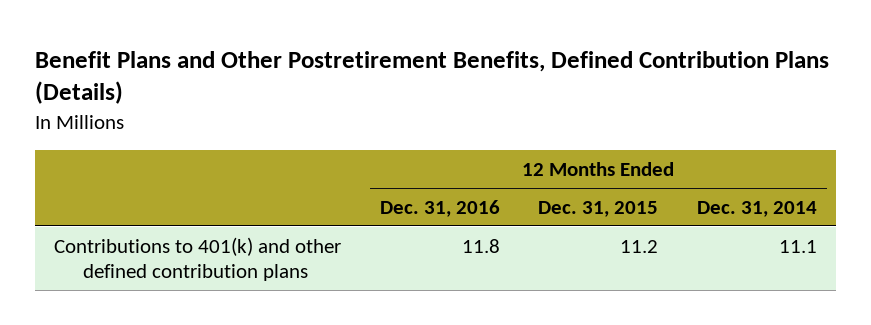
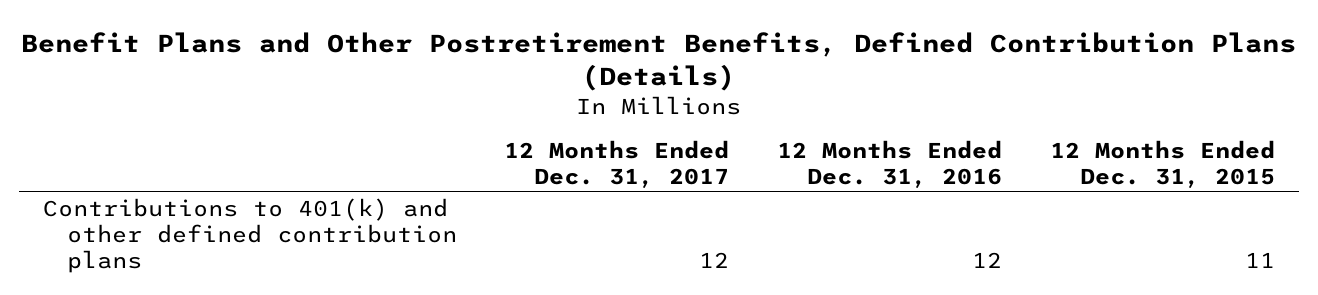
[696,200,817,217] Dec. 31, 2014 -> none
none -> [504,139,730,188] 12 Months Ended Dec. 31, 2017
[461,238,500,253] 11.8 -> [972,251,1003,268] 12
[620,239,659,253] 11.2 -> [1245,251,1276,268] 11

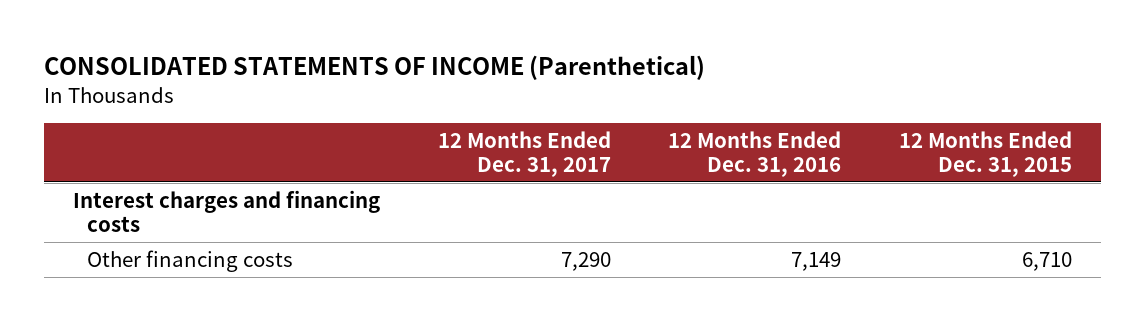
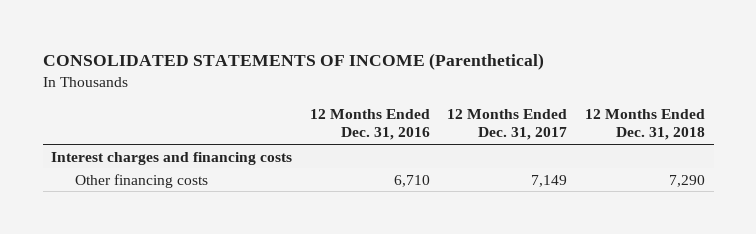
[899,130,1073,177] 12 Months Ended Dec. 31, 2015 -> none
none -> [584,108,705,141] 12 Months Ended Dec. 31, 2018
[560,251,611,271] 7,290 -> [531,174,568,187] 7,149
[791,251,842,271] 7,149 -> [393,174,430,187] 6,710

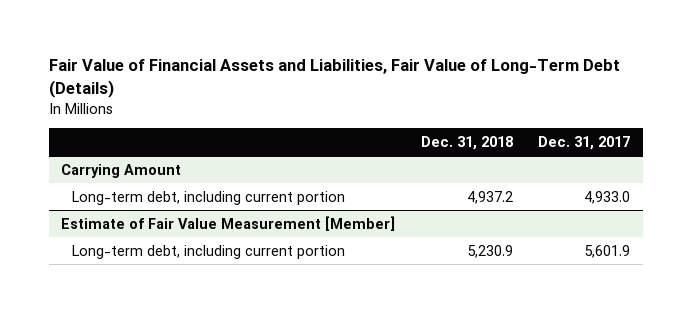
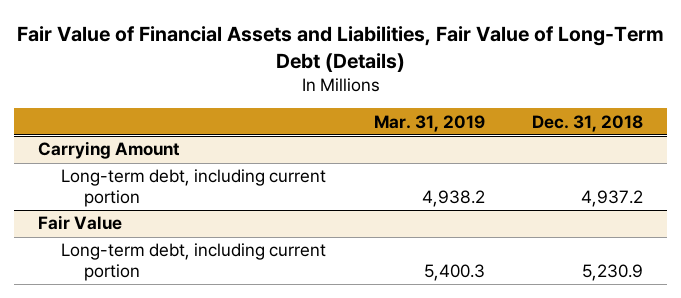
[537,135,630,150] Dec. 31, 2017 -> none
none -> [373,114,485,132] Mar. 31, 2019
[61,215,396,231] Estimate of Fair Value Measurement [Member] -> [37,215,122,231] Fair Value

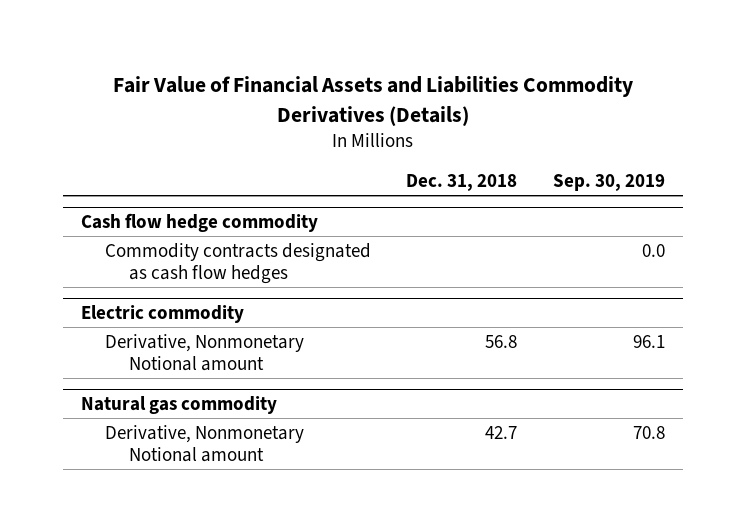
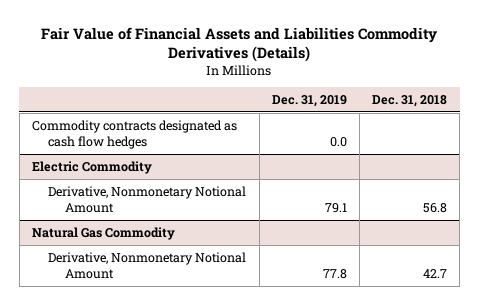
[552,173,665,191] Sep. 30, 2019 -> none
none -> [271,94,347,107] Dec. 31, 2019
[80,212,318,232] Cash flow hedge commodity -> none
[80,304,244,323] Electric commodity -> [31,160,152,174] Electric Commodity
[104,333,304,372] Derivative, Nonmonetary Notional amount -> [48,185,247,213] Derivative, Nonmonetary Notional Amount
[80,395,277,414] Natural gas commodity -> [31,226,175,240] Natural Gas Commodity
[104,424,304,463] Derivative, Nonmonetary Notional amount -> [48,251,247,279] Derivative, Nonmonetary Notional Amount

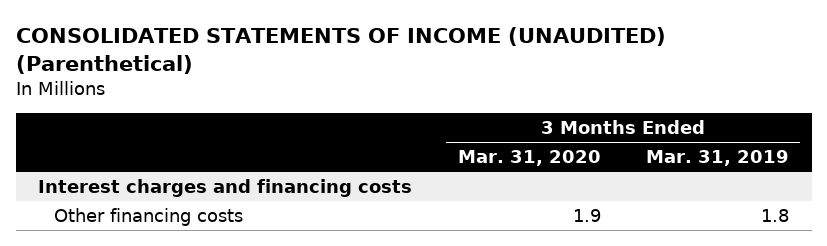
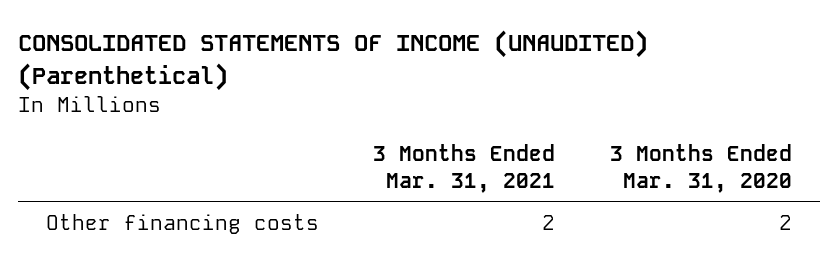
[646,150,790,167] Mar. 31, 2019 -> none
none -> [373,144,556,193] 3 Months Ended Mar. 31, 2021
[38,179,413,198] Interest charges and financing costs -> none
[572,209,601,223] 1.9 -> [779,215,793,231] 2

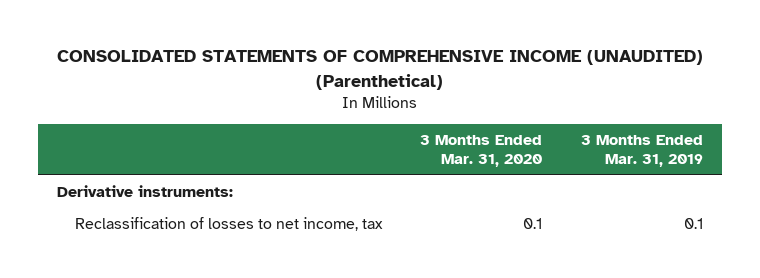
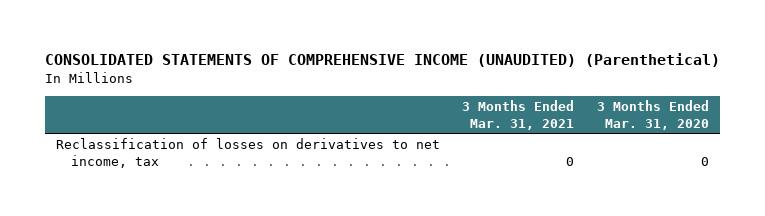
[581,135,704,168] 3 Months Ended Mar. 31, 2019 -> none
none -> [462,100,575,131] 3 Months Ended Mar. 31, 2021
[57,185,234,198] Derivative instruments: -> none
[74,217,383,232] Reclassification of losses to net income, tax -> [55,137,440,169] Reclassification of losses on derivatives to net income, tax
[523,218,543,230] 0.1 -> [700,157,709,167] 0

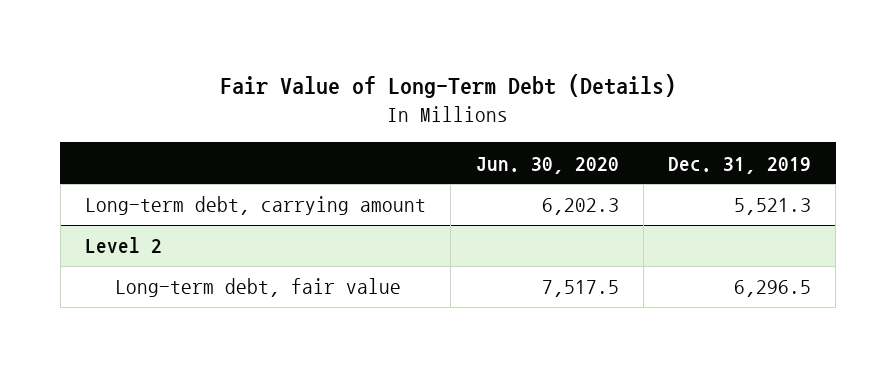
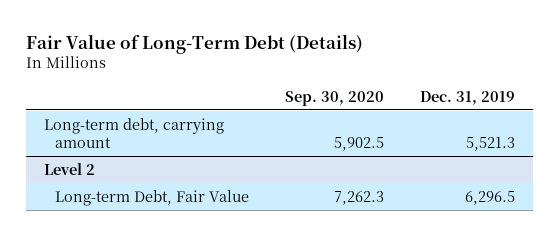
[475,156,619,174] Jun. 30, 2020 -> none
none -> [284,90,384,106] Sep. 30, 2020
[114,278,401,298] Long-term debt, fair value -> [54,189,249,206] Long-term Debt, Fair Value

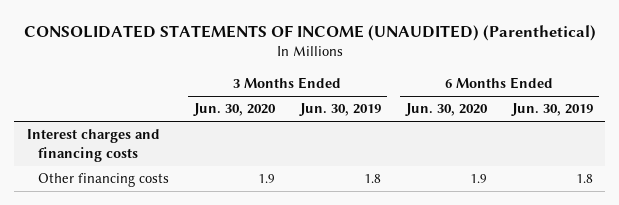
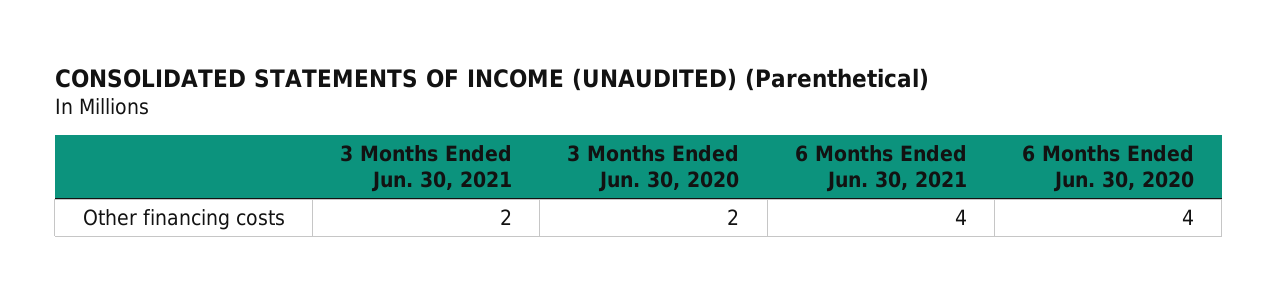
[298,103,381,117] Jun. 30, 2019 -> none
[510,103,593,117] Jun. 30, 2019 -> none
none -> [340,145,513,193] 3 Months Ended Jun. 30, 2021
none -> [794,145,967,193] 6 Months Ended Jun. 30, 2021
[26,129,160,162] Interest charges and financing costs -> none
[258,174,276,184] 1.9 -> [727,209,740,226] 2
[469,174,487,184] 1.9 -> [1182,209,1195,226] 4

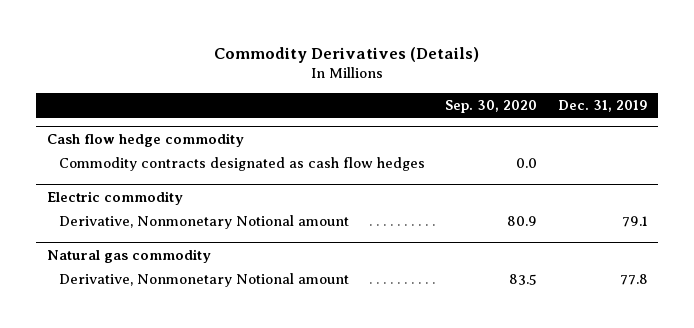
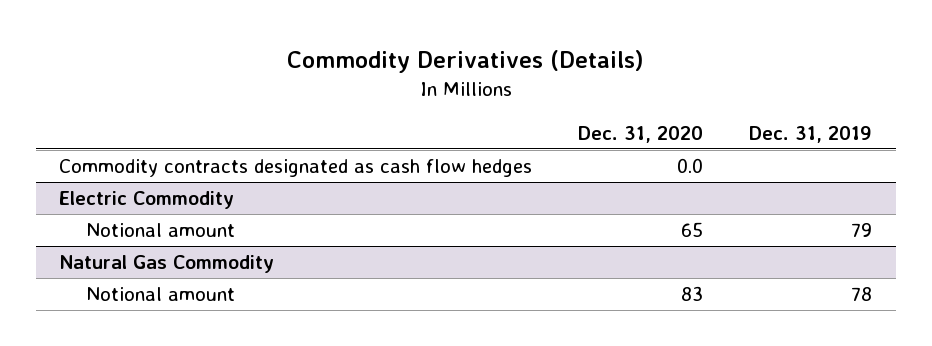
[445,100,538,114] Sep. 30, 2020 -> none
none -> [578,125,704,143] Dec. 31, 2020
[46,133,244,148] Cash flow hedge commodity -> none
[46,191,183,206] Electric commodity -> [59,190,235,209] Electric Commodity
[58,215,349,230] Derivative, Nonmonetary Notional amount -> [85,222,235,237] Notional amount
[621,216,648,228] 79.1 -> [851,222,873,237] 79
[46,249,211,264] Natural gas commodity -> [59,254,275,273] Natural Gas Commodity
[58,273,349,288] Derivative, Nonmonetary Notional amount -> [85,286,235,301] Notional amount
[619,274,648,286] 77.8 -> [851,286,873,301] 78

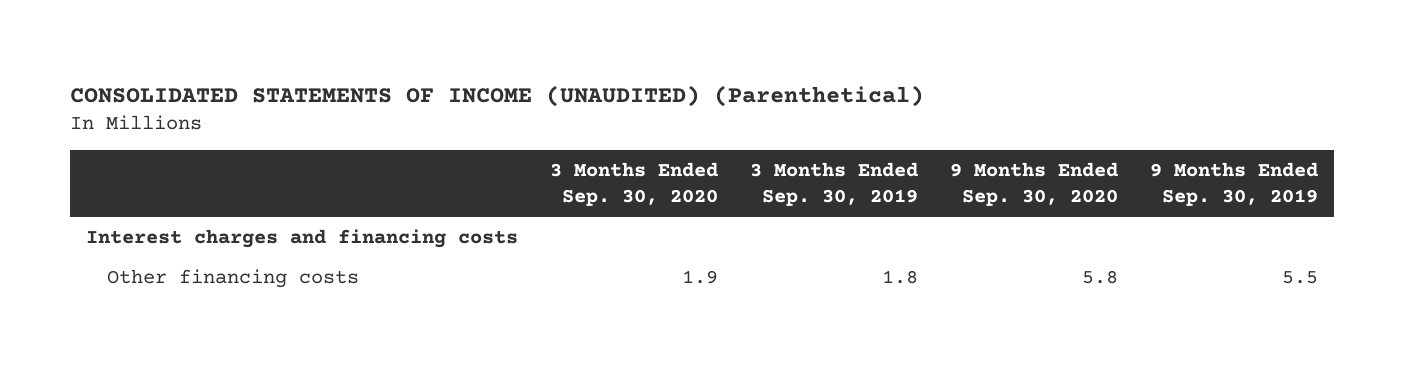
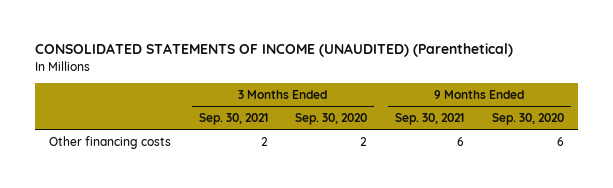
[749,162,918,207] 3 Months Ended Sep. 30, 2019 -> none
[1149,162,1318,207] 9 Months Ended Sep. 30, 2019 -> none
none -> [198,113,268,126] Sep. 30, 2021
none -> [395,113,465,126] Sep. 30, 2021
[85,229,518,249] Interest charges and financing costs -> none
[681,270,718,285] 1.9 -> [360,136,368,146] 2
[1081,270,1118,285] 5.8 -> [556,136,564,146] 6

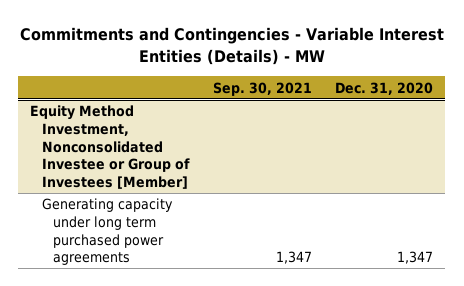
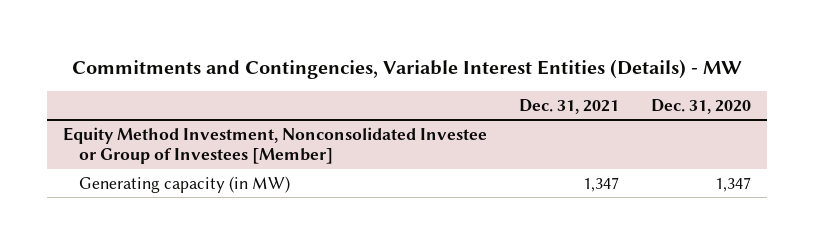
[19,27,444,66] Commitments and Contingencies - Variable Interest Entities (Details) - MW -> [72,58,743,79] Commitments and Contingencies, Variable Interest Entities (Details) - MW
[212,81,312,96] Sep. 30, 2021 -> none
none -> [519,99,620,115] Dec. 31, 2021
[41,198,173,266] Generating capacity under long term purchased power agreements -> [78,175,290,193] Generating capacity (in MW)

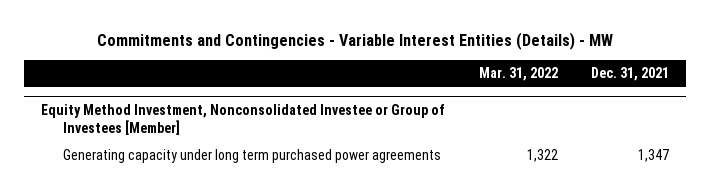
[72,58,743,79] Commitments and Contingencies, Variable Interest Entities (Details) - MW -> [97,31,614,50] Commitments and Contingencies - Variable Interest Entities (Details) - MW
[651,99,752,115] Dec. 31, 2020 -> none
none -> [478,67,558,82] Mar. 31, 2022
[78,175,290,193] Generating capacity (in MW) -> [63,149,442,164] Generating capacity under long term purchased power agreements

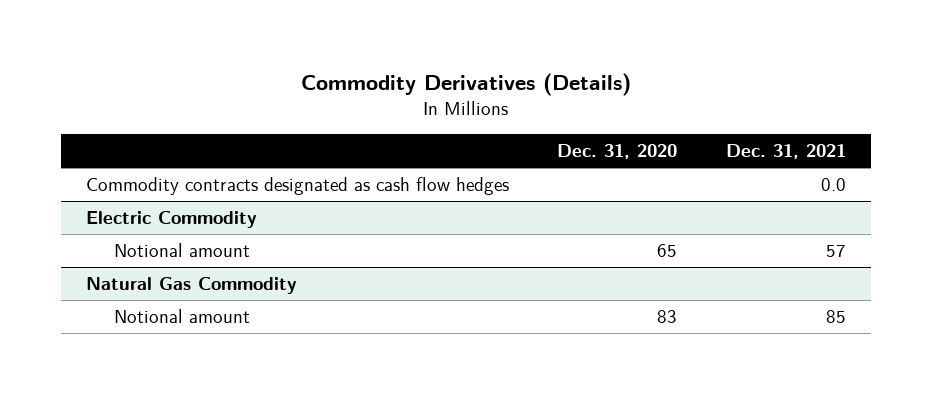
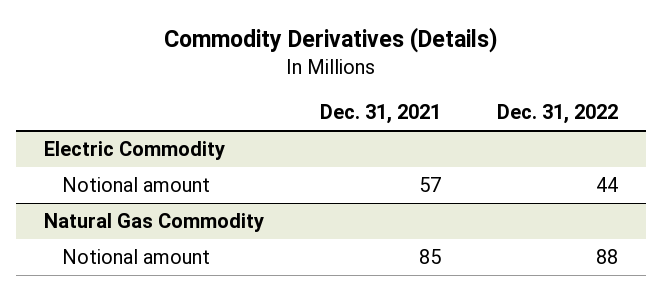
[557,144,678,160] Dec. 31, 2020 -> none
none -> [496,104,618,125] Dec. 31, 2022
[85,177,509,196] Commodity contracts designated as cash flow hedges -> none

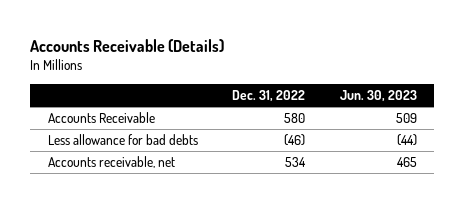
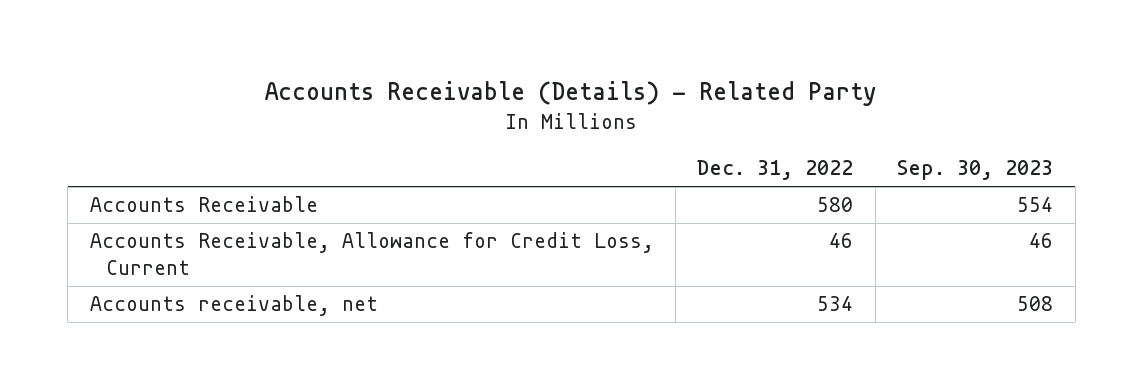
[30,38,225,52] Accounts Receivable (Details) -> [265,81,877,107] Accounts Receivable (Details) - Related Party
[339,90,417,103] Jun. 30, 2023 -> none
none -> [897,160,1054,181] Sep. 30, 2023
[47,134,198,146] Less allowance for bad debts -> [89,232,654,276] Accounts Receivable, Allowance for Credit Loss, Current
[284,134,306,147] (46) -> [829,233,854,249] 46

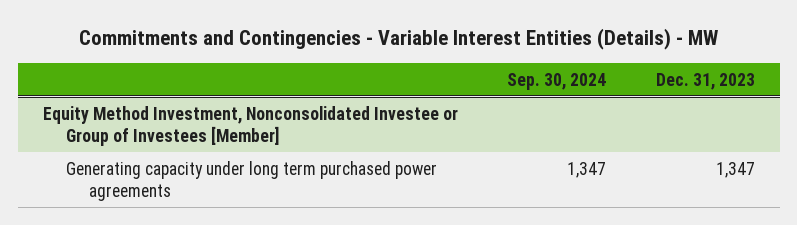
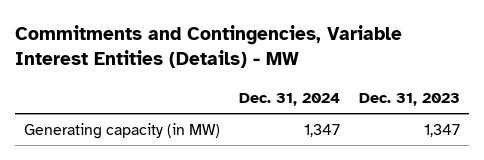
[78,28,718,51] Commitments and Contingencies - Variable Interest Entities (Details) - MW -> [15,25,403,69] Commitments and Contingencies, Variable Interest Entities (Details) - MW
[507,72,607,90] Sep. 30, 2024 -> none
none -> [239,92,341,106] Dec. 31, 2024
[42,105,458,146] Equity Method Investment, Nonconsolidated Investee or Group of Investees [Member] -> none
[65,160,437,201] Generating capacity under long term purchased power agreements -> [24,123,221,140] Generating capacity (in MW)

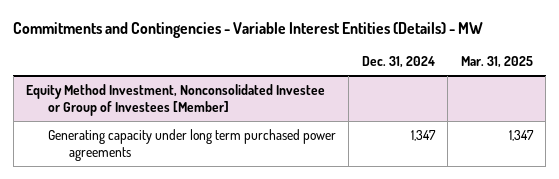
[15,25,403,69] Commitments and Contingencies, Variable Interest Entities (Details) - MW -> [13,22,484,39] Commitments and Contingencies - Variable Interest Entities (Details) - MW
[359,92,461,106] Dec. 31, 2023 -> none
none -> [460,56,533,69] Mar. 31, 2025
none -> [26,83,326,116] Equity Method Investment, Nonconsolidated Investee or Group of Investees [Member]
[24,123,221,140] Generating capacity (in MW) -> [47,128,336,161] Generating capacity under long term purchased power agreements

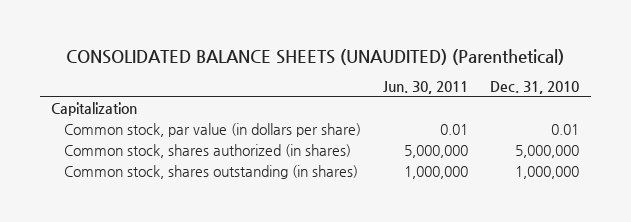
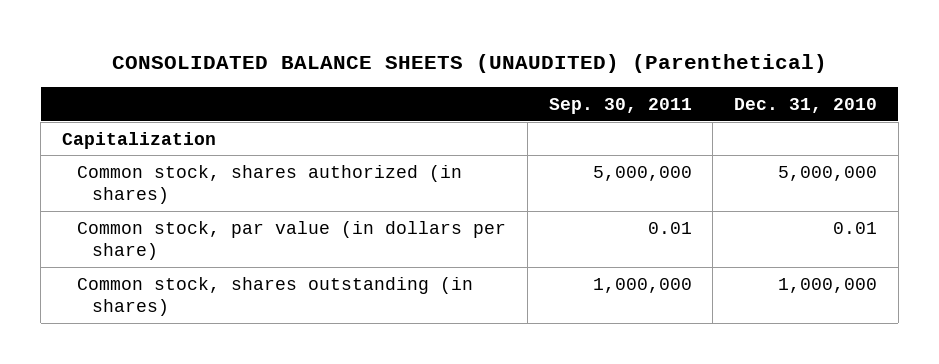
[382,81,468,95] Jun. 30, 2011 -> none
none -> [548,98,692,115] Sep. 30, 2011
[63,123,361,138] Common stock, par value (in dollars per share) -> [77,220,507,261] Common stock, par value (in dollars per share)

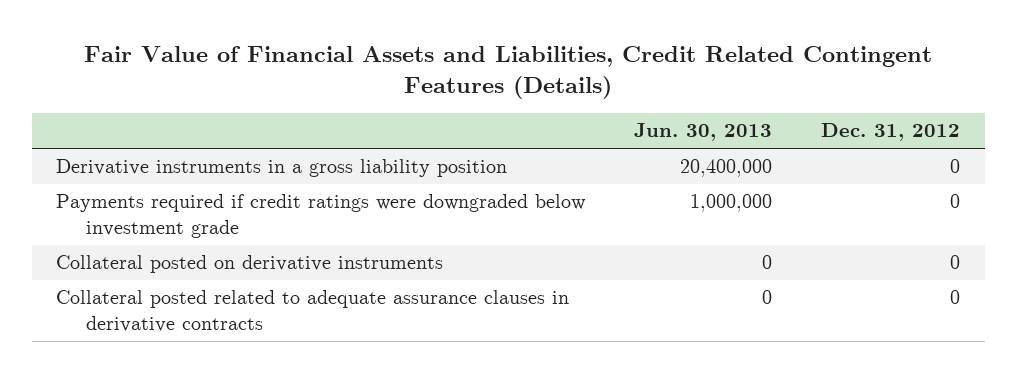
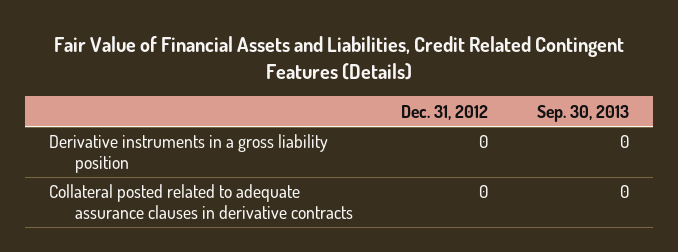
[634,123,773,142] Jun. 30, 2013 -> none
none -> [536,104,629,122] Sep. 30, 2013
[56,194,587,239] Payments required if credit ratings were downgraded below investment grade -> none
[56,255,444,274] Collateral posted on derivative instruments -> none

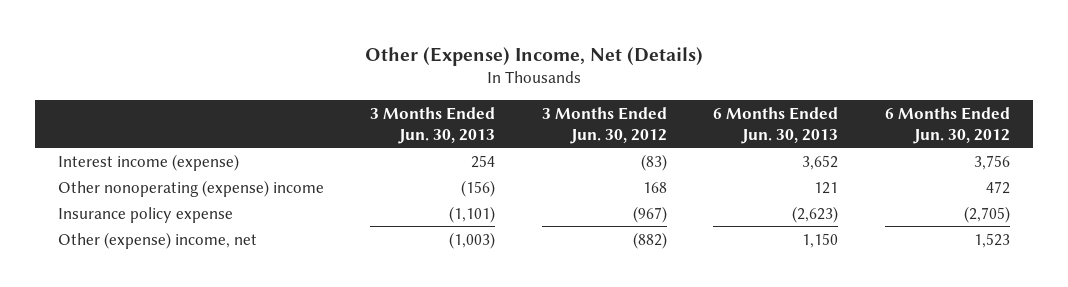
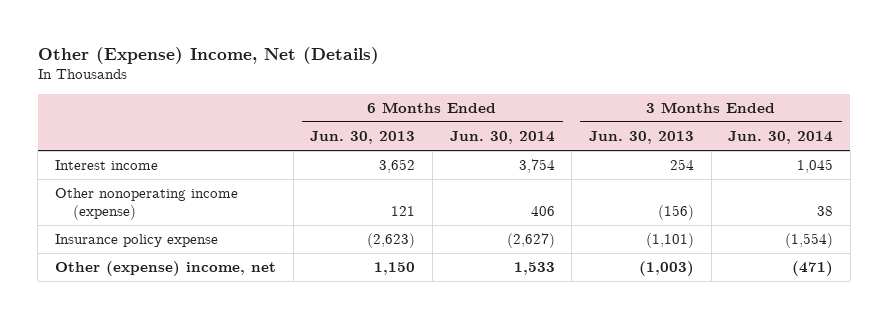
[541,106,667,144] 3 Months Ended Jun. 30, 2012 -> none
[884,106,1010,144] 6 Months Ended Jun. 30, 2012 -> none
none -> [449,130,555,144] Jun. 30, 2014
none -> [728,130,834,144] Jun. 30, 2014
[57,153,239,171] Interest income (expense) -> [54,160,158,171] Interest income
[57,179,324,197] Other nonoperating (expense) income -> [54,188,238,220] Other nonoperating income (expense)

